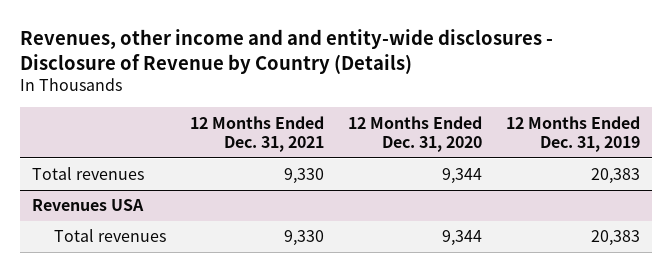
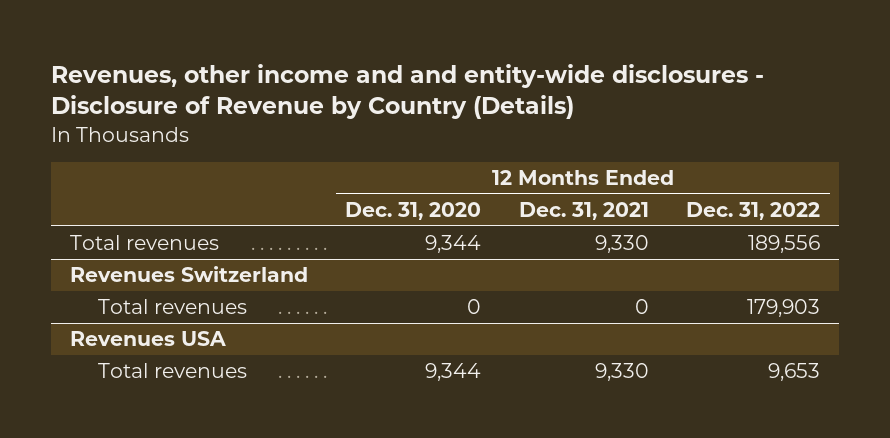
[505,115,640,152] 12 Months Ended Dec. 31, 2019 -> none
none -> [686,202,821,221] Dec. 31, 2022
none -> [69,266,308,283] Revenues Switzerland
none -> [97,299,247,315] Total revenues

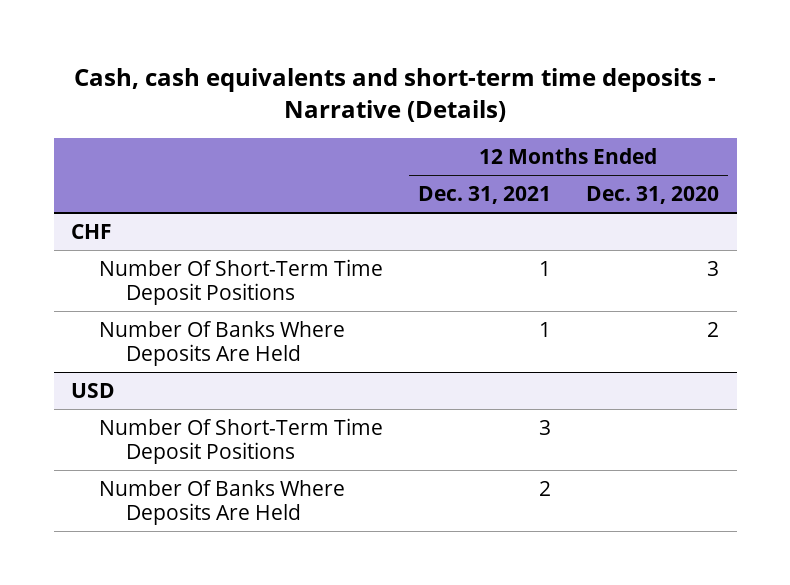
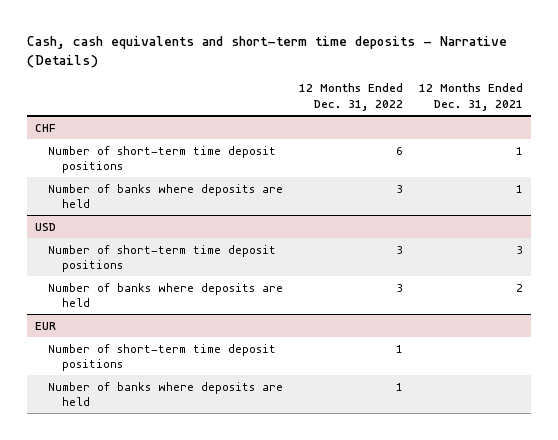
[586,186,720,205] Dec. 31, 2020 -> none
none -> [299,83,404,111] 12 Months Ended Dec. 31, 2022
[98,258,383,306] Number Of Short-Term Time Deposit Positions -> [48,145,277,174] Number of short-term time deposit positions
[98,320,345,367] Number Of Banks Where Deposits Are Held -> [48,183,284,209] Number of banks where deposits are held
[98,417,383,465] Number Of Short-Term Time Deposit Positions -> [48,244,277,273] Number of short-term time deposit positions
[98,479,345,526] Number Of Banks Where Deposits Are Held -> [48,282,284,308] Number of banks where deposits are held
none -> [35,321,57,330] EUR
none -> [48,343,277,372] Number of short-term time deposit positions
none -> [48,381,284,407] Number of banks where deposits are held

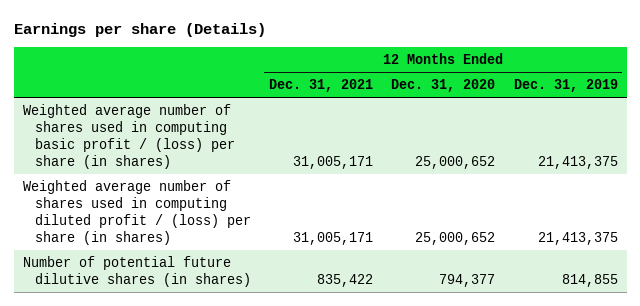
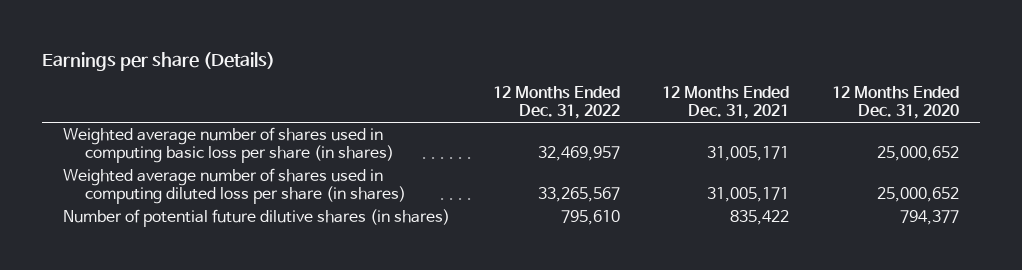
[513,79,618,93] Dec. 31, 2019 -> none
none -> [492,86,620,120] 12 Months Ended Dec. 31, 2022
[22,103,235,169] Weighted average number of shares used in computing basic profit / (loss) per share (in shares) -> [63,126,395,164] Weighted average number of shares used in computing basic loss per share (in shares)
[22,179,251,245] Weighted average number of shares used in computing diluted profit / (loss) per share (in shares) -> [63,167,407,205] Weighted average number of shares used in computing diluted loss per share (in shares)

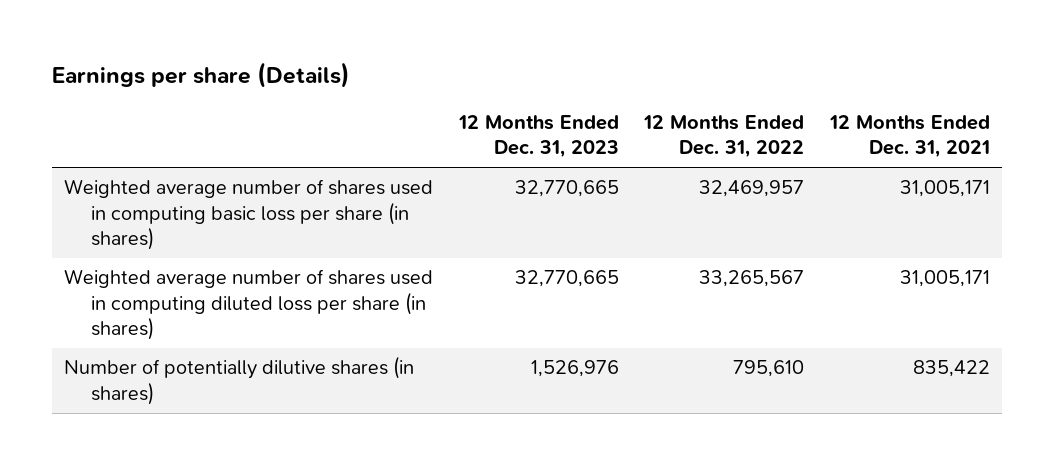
[831,86,959,120] 12 Months Ended Dec. 31, 2020 -> none
none -> [457,115,619,159] 12 Months Ended Dec. 31, 2023
[63,208,451,227] Number of potential future dilutive shares (in shares) -> [64,356,415,405] Number of potentially dilutive shares (in shares)

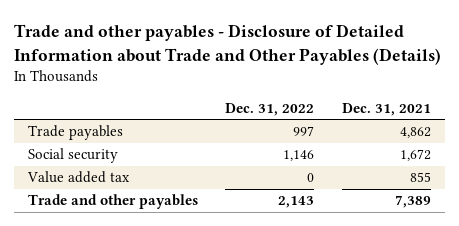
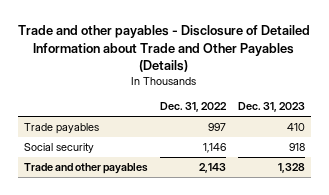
[342,102,432,116] Dec. 31, 2021 -> none
none -> [237,102,305,113] Dec. 31, 2023
[26,171,130,184] Value added tax -> none

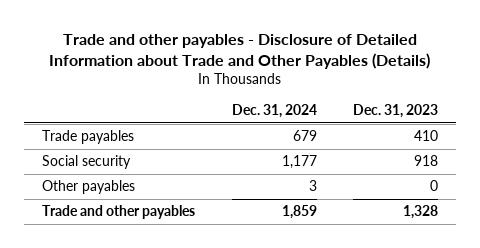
[159,102,227,113] Dec. 31, 2022 -> none
none -> [231,103,317,118] Dec. 31, 2024
none -> [42,180,136,195] Other payables

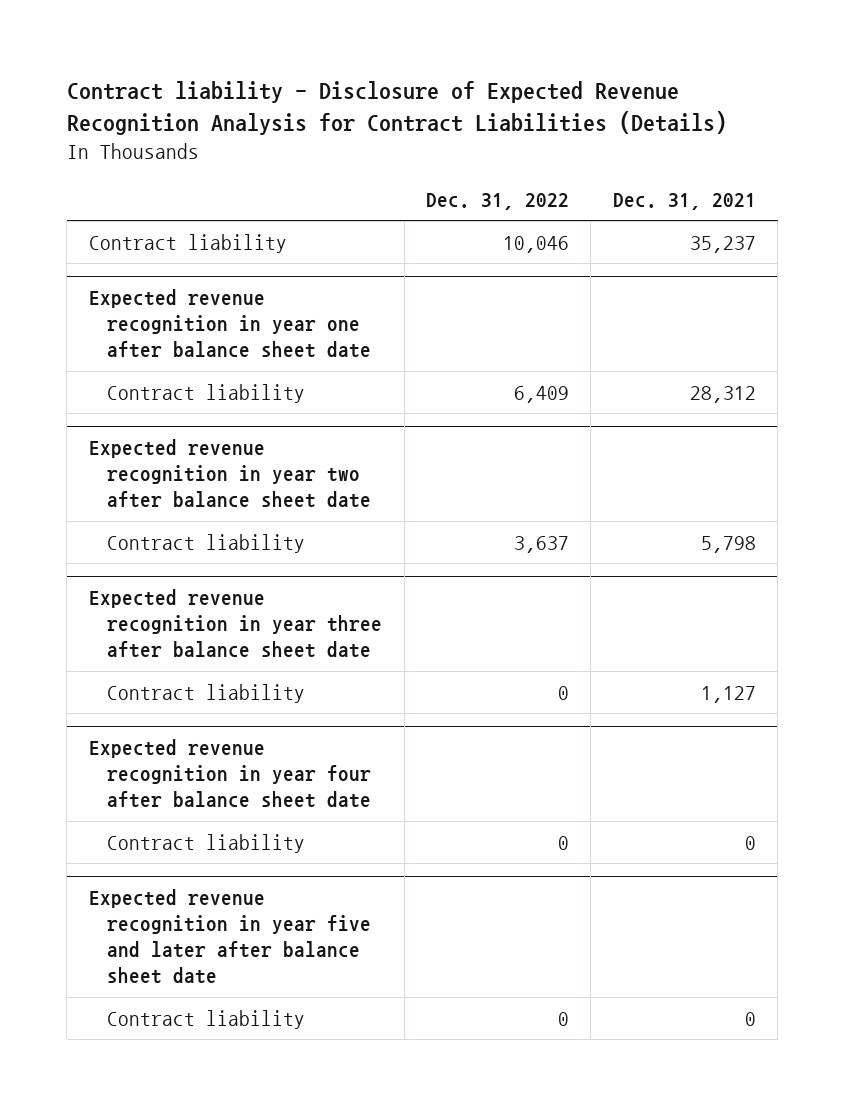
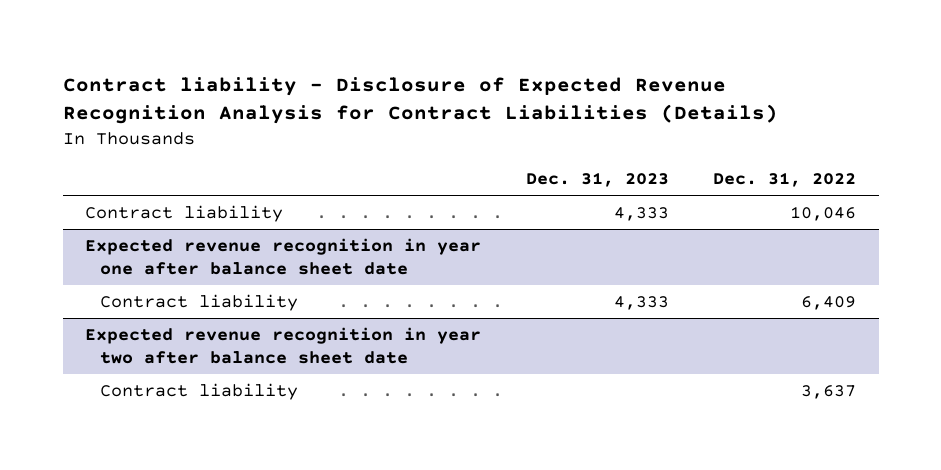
[612,192,756,210] Dec. 31, 2021 -> none
none -> [525,172,669,188] Dec. 31, 2023
[88,588,383,659] Expected revenue recognition in year three after balance sheet date -> none
[107,683,306,703] Contract liability -> none
[88,738,372,809] Expected revenue recognition in year four after balance sheet date -> none
[107,833,306,853] Contract liability -> none
[88,888,372,985] Expected revenue recognition in year five and later after balance sheet date -> none
[107,1009,306,1029] Contract liability -> none

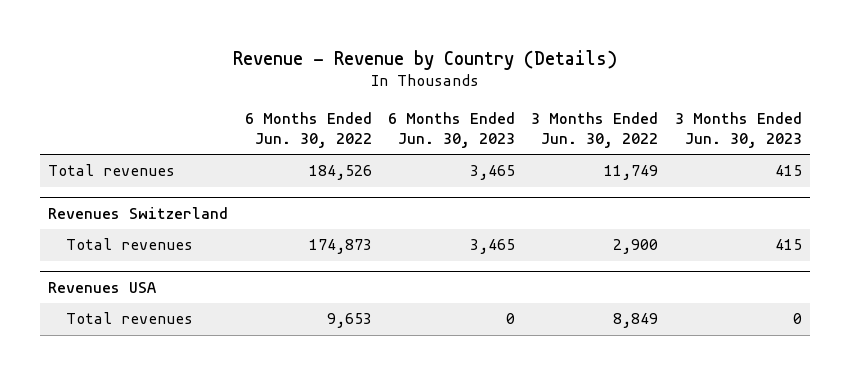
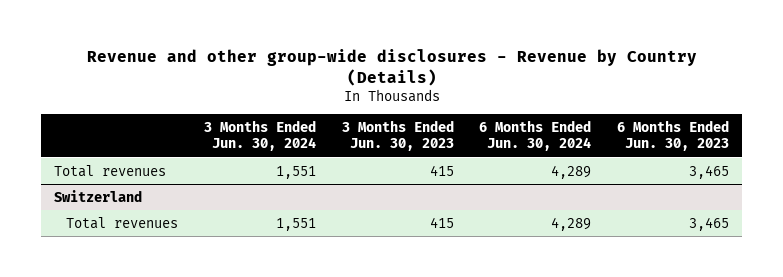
[232,49,617,70] Revenue - Revenue by Country (Details) -> [86,49,697,86] Revenue and other group-wide disclosures - Revenue by Country (Details)
[244,111,372,148] 6 Months Ended Jun. 30, 2022 -> none
[531,111,659,148] 3 Months Ended Jun. 30, 2022 -> none
none -> [203,119,316,152] 3 Months Ended Jun. 30, 2024
none -> [479,119,592,152] 6 Months Ended Jun. 30, 2024
[48,206,229,219] Revenues Switzerland -> [54,189,143,202] Switzerland
[48,281,157,293] Revenues USA -> none
[66,312,194,325] Total revenues -> none

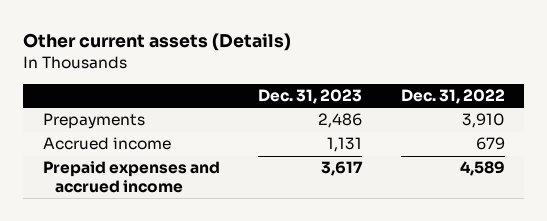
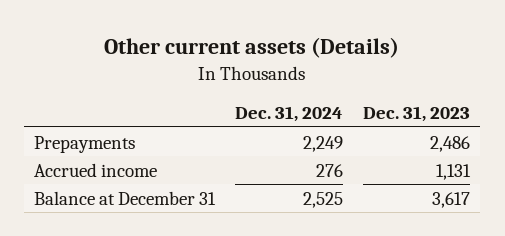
[400,88,505,104] Dec. 31, 2022 -> none
none -> [235,106,344,123] Dec. 31, 2024
[42,161,220,194] Prepaid expenses and accrued income -> [34,190,217,205] Balance at December 31

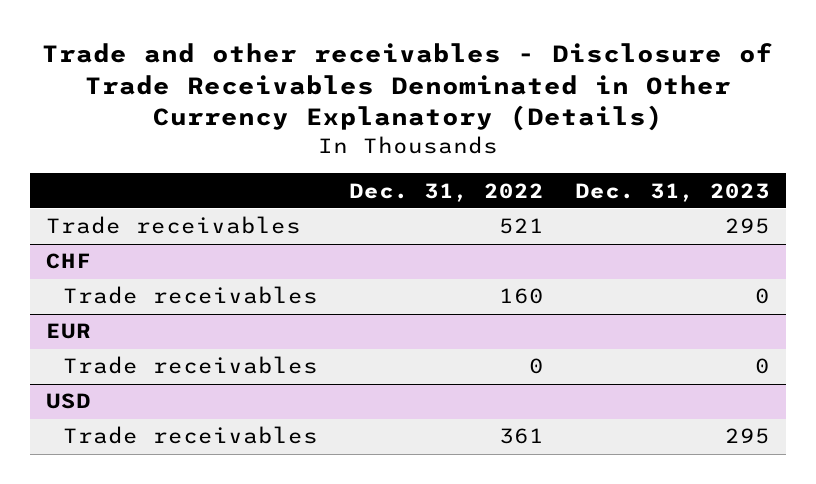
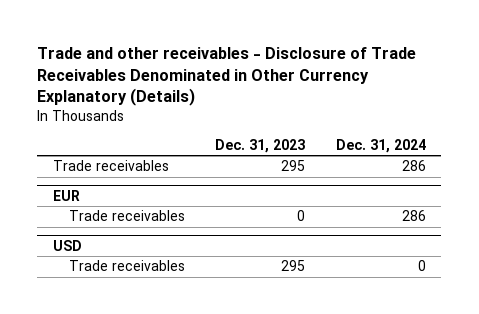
[349,182,545,202] Dec. 31, 2022 -> none
none -> [336,138,427,153] Dec. 31, 2024
[45,253,91,270] CHF -> none
[62,286,318,305] Trade receivables -> none

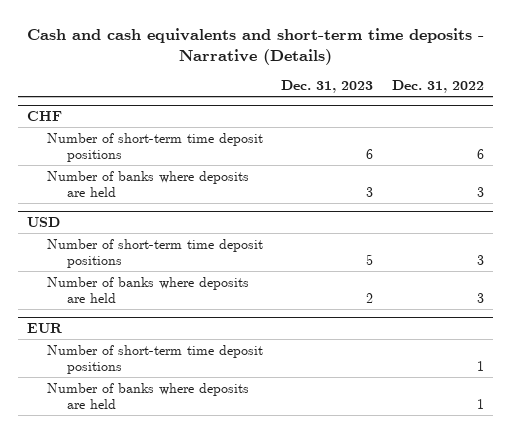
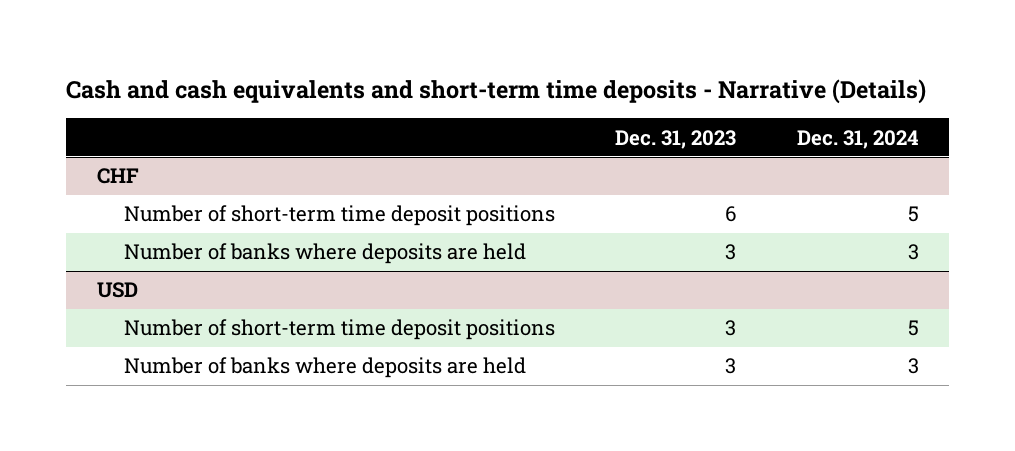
[391,80,484,94] Dec. 31, 2022 -> none
none -> [796,129,919,149] Dec. 31, 2024
[27,322,64,333] EUR -> none
[46,344,263,375] Number of short-term time deposit positions -> none
[46,382,249,410] Number of banks where deposits are held -> none
[366,254,374,266] 5 -> [725,320,737,337] 3
[366,293,374,304] 2 -> [725,358,737,375] 3

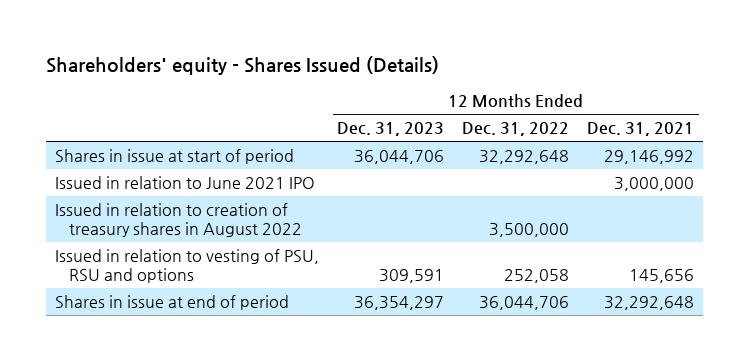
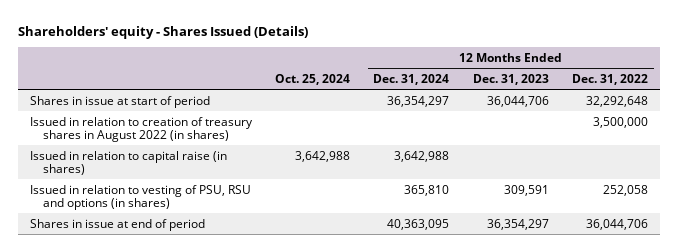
[587,122,695,137] Dec. 31, 2021 -> none
none -> [275,73,351,85] Oct. 25, 2024
none -> [373,73,450,85] Dec. 31, 2024
[54,176,315,190] Issued in relation to June 2021 IPO -> none
[54,203,303,238] Issued in relation to creation of treasury shares in August 2022 -> [29,116,253,142] Issued in relation to creation of treasury shares in August 2022 (in shares)
none -> [29,150,227,175] Issued in relation to capital raise (in shares)
[54,249,319,284] Issued in relation to vesting of PSU, RSU and options -> [29,184,251,210] Issued in relation to vesting of PSU, RSU and options (in shares)

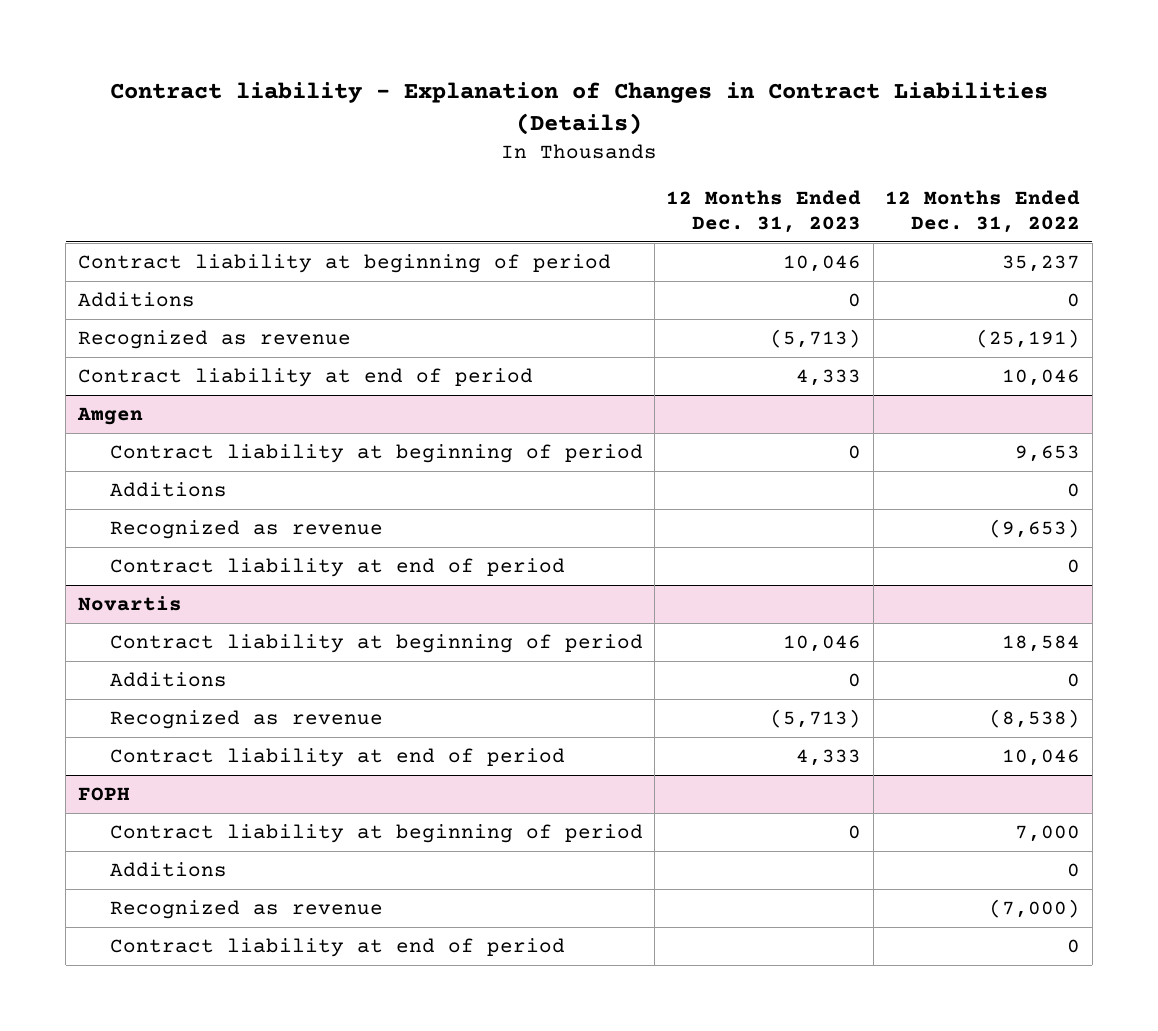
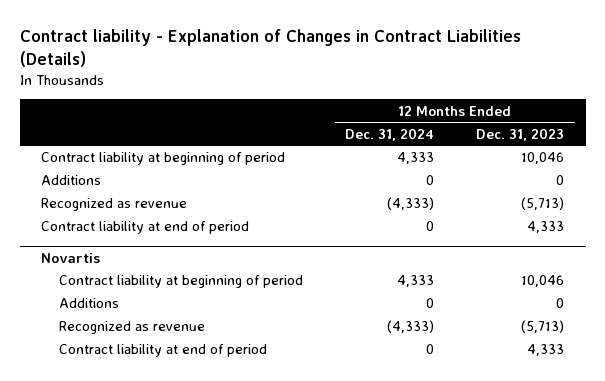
[885,190,1081,233] 12 Months Ended Dec. 31, 2022 -> none
none -> [345,127,435,141] Dec. 31, 2024
[76,407,143,426] Amgen -> none
[109,444,643,464] Contract liability at beginning of period -> none
[109,482,227,498] Additions -> none
[109,520,383,540] Recognized as revenue -> none
[109,558,565,578] Contract liability at end of period -> none
[77,787,130,802] FOPH -> none
[109,824,643,844] Contract liability at beginning of period -> none
[109,862,227,878] Additions -> none
[109,900,383,920] Recognized as revenue -> none
[109,938,565,958] Contract liability at end of period -> none

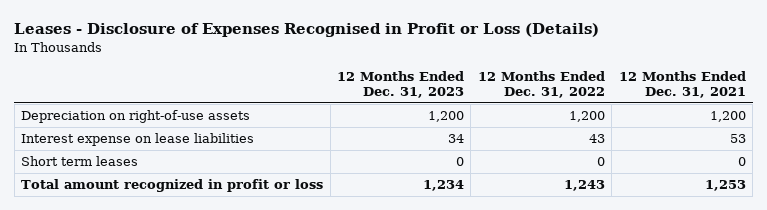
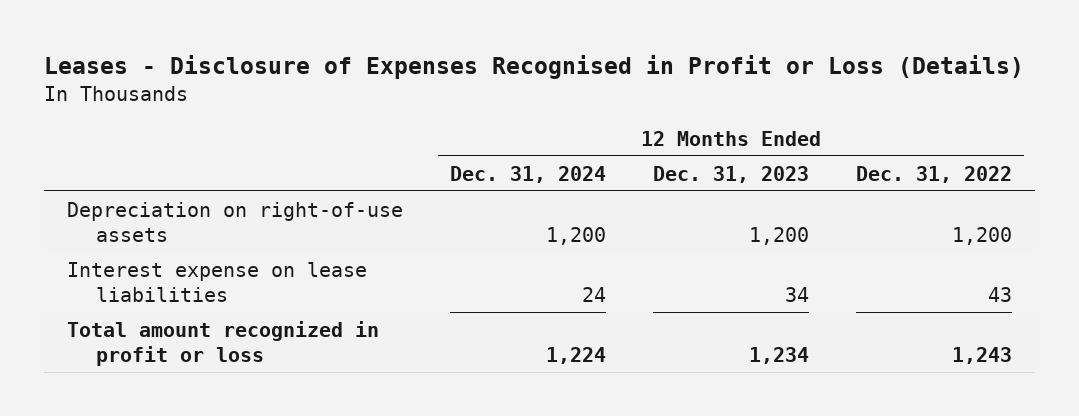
[618,70,746,98] 12 Months Ended Dec. 31, 2021 -> none
none -> [450,165,607,183] Dec. 31, 2024
[21,156,139,167] Short term leases -> none

